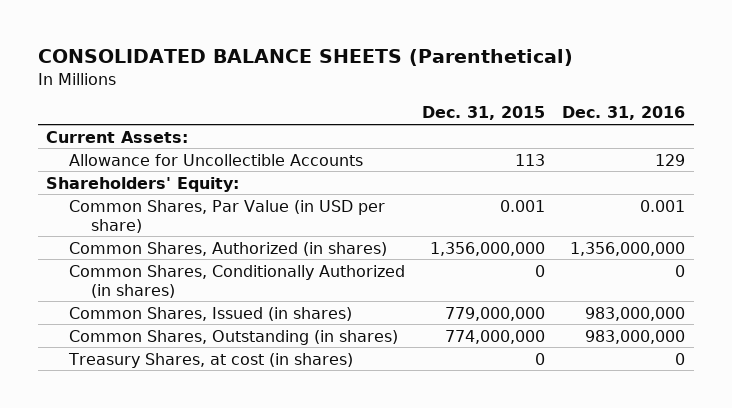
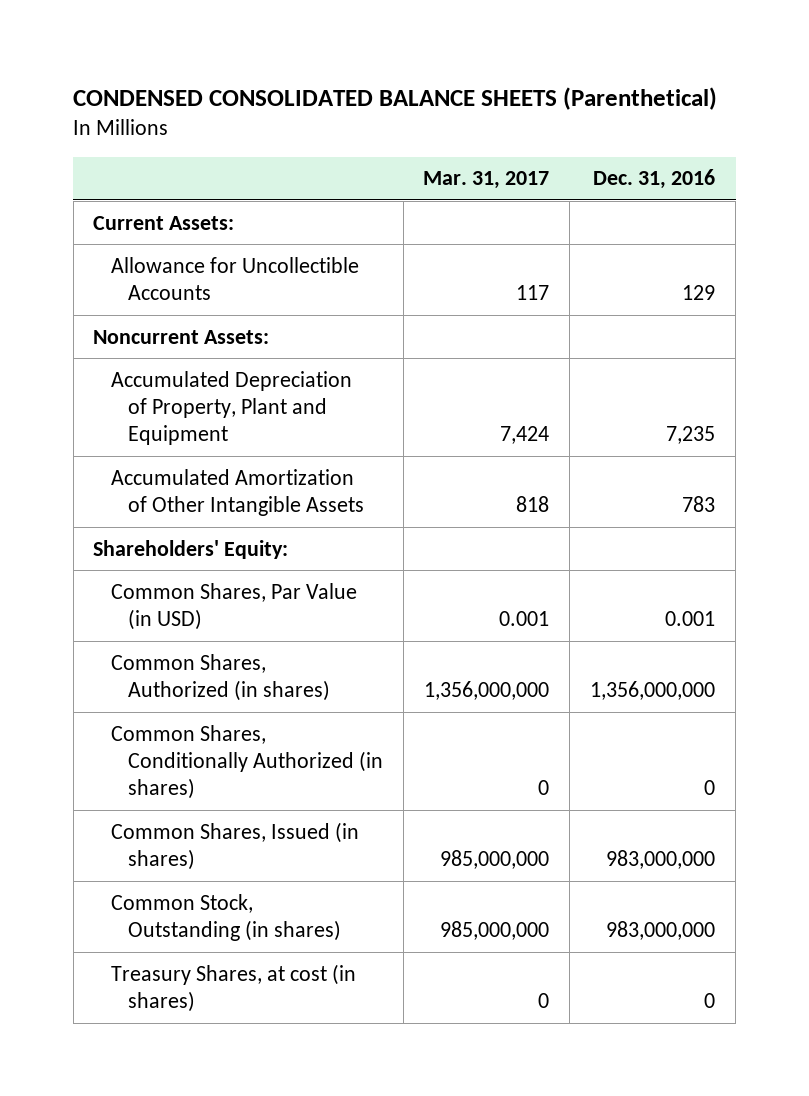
[37,48,573,66] CONSOLIDATED BALANCE SHEETS (Parenthetical) -> [73,87,718,111] CONDENSED CONSOLIDATED BALANCE SHEETS (Parenthetical)
[422,106,546,121] Dec. 31, 2015 -> none
none -> [423,171,550,190] Mar. 31, 2017
none -> [93,329,270,344] Noncurrent Assets:
none -> [110,370,352,446] Accumulated Depreciation of Property, Plant and Equipment
none -> [110,468,364,516] Accumulated Amortization of Other Intangible Assets
[68,199,385,233] Common Shares, Par Value (in USD per share) -> [110,582,357,630] Common Shares, Par Value (in USD)
[68,329,398,345] Common Shares, Outstanding (in shares) -> [110,893,341,941] Common Stock, Outstanding (in shares)

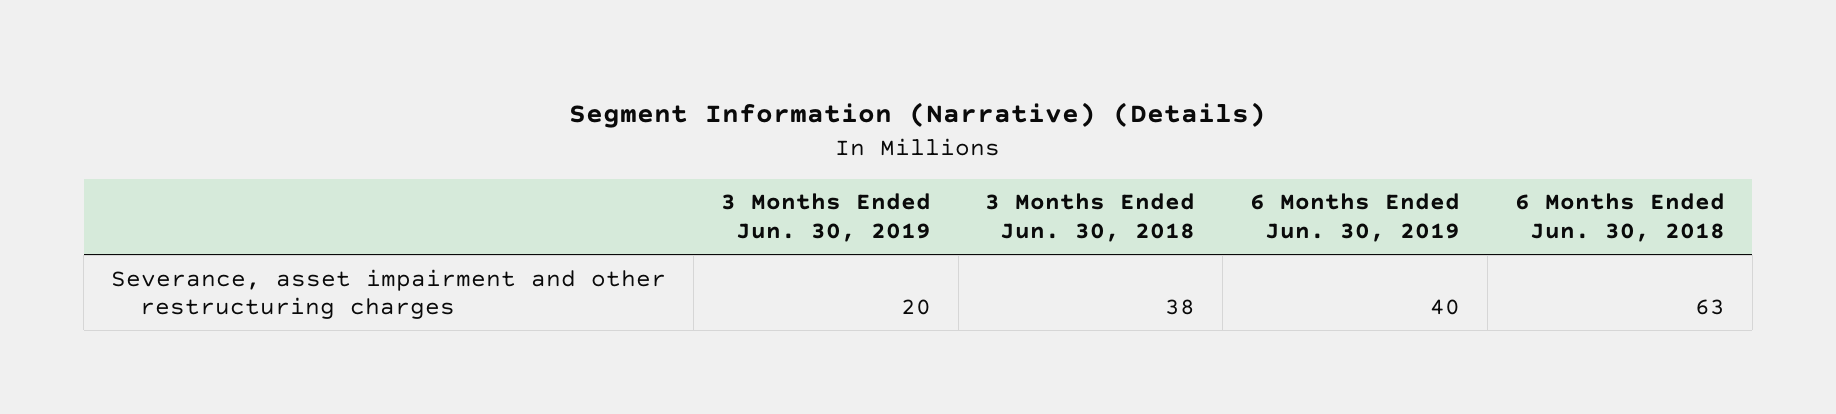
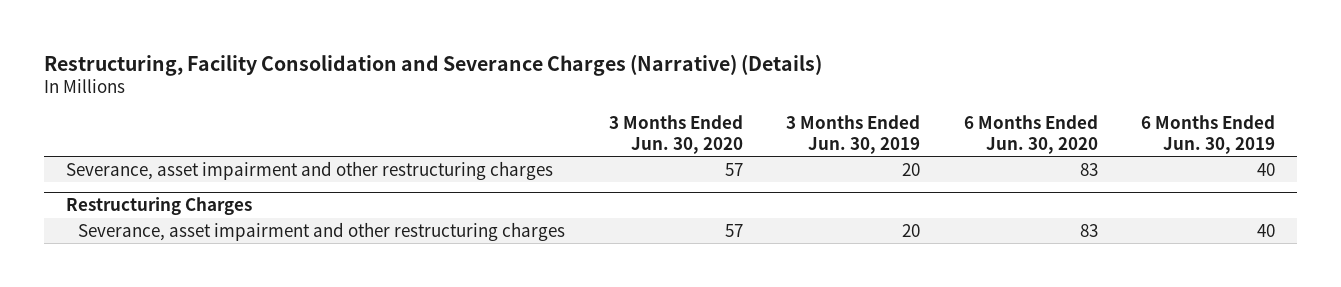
[568,101,1266,128] Segment Information (Narrative) (Details) -> [44,53,823,76] Restructuring, Facility Consolidation and Severance Charges (Narrative) (Details)
[985,193,1196,243] 3 Months Ended Jun. 30, 2018 -> none
[1514,193,1725,243] 6 Months Ended Jun. 30, 2018 -> none
none -> [608,115,743,154] 3 Months Ended Jun. 30, 2020
none -> [963,115,1098,154] 6 Months Ended Jun. 30, 2020
none -> [66,197,253,216] Restructuring Charges
none -> [78,221,566,241] Severance, asset impairment and other restructuring charges

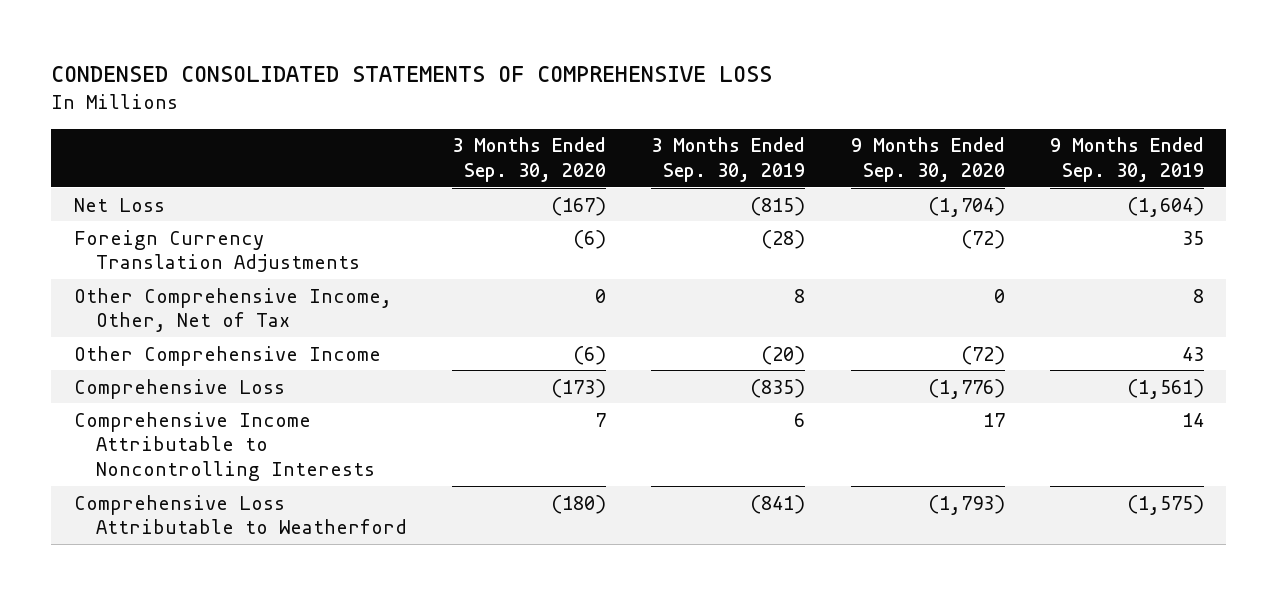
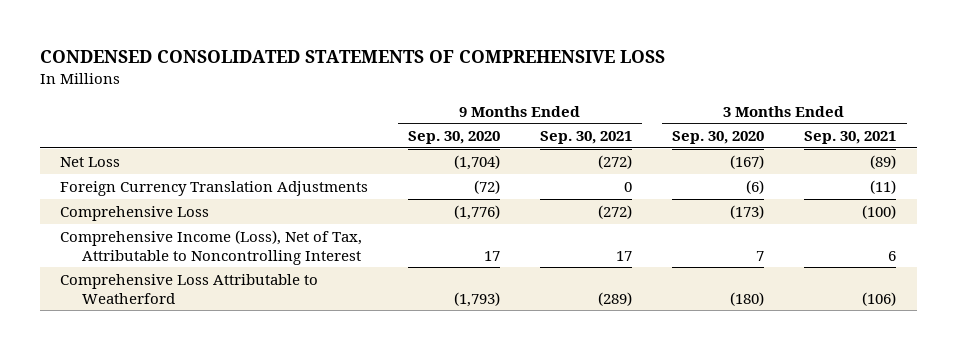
[651,137,806,182] 3 Months Ended Sep. 30, 2019 -> none
[1049,137,1204,182] 9 Months Ended Sep. 30, 2019 -> none
none -> [540,131,633,145] Sep. 30, 2021
none -> [804,131,897,145] Sep. 30, 2021
[73,287,392,333] Other Comprehensive Income, Other, Net of Tax -> none
[73,345,381,366] Other Comprehensive Income -> none
[73,411,376,481] Comprehensive Income Attributable to Noncontrolling Interests -> [59,229,362,265] Comprehensive Income (Loss), Net of Tax, Attributable to Noncontrolling Interest

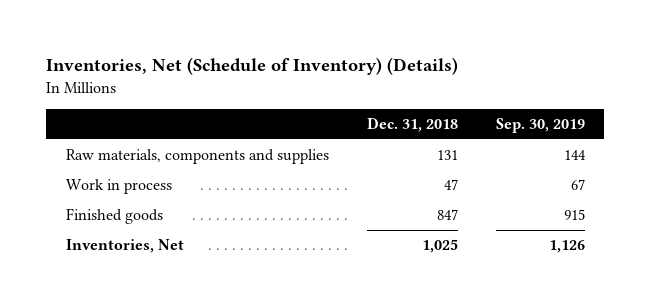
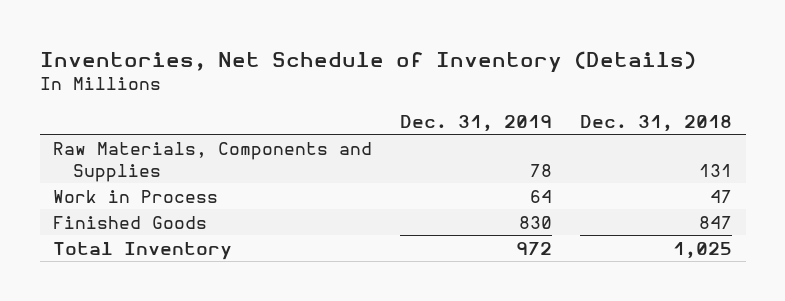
[46,57,459,76] Inventories, Net (Schedule of Inventory) (Details) -> [39,50,696,73] Inventories, Net Schedule of Inventory (Details)
[496,117,586,133] Sep. 30, 2019 -> none
none -> [400,114,553,132] Dec. 31, 2019
[65,149,329,165] Raw materials, components and supplies -> [53,141,373,182] Raw Materials, Components and Supplies
[65,179,172,195] Work in process -> [53,189,219,203] Work in Process
[65,208,163,225] Finished goods -> [53,215,208,229] Finished Goods
[65,239,184,254] Inventories, Net -> [53,241,233,260] Total Inventory

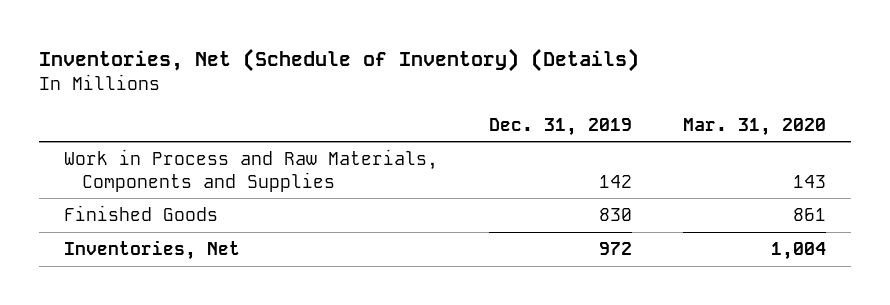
[39,50,696,73] Inventories, Net Schedule of Inventory (Details) -> [39,48,640,73] Inventories, Net (Schedule of Inventory) (Details)
[579,114,732,132] Dec. 31, 2018 -> none
none -> [682,117,826,136] Mar. 31, 2020
[53,189,219,203] Work in Process -> none
[53,141,373,182] Raw Materials, Components and Supplies -> [64,148,439,192] Work in Process and Raw Materials, Components and Supplies
[530,163,553,177] 78 -> [599,174,633,188] 142
[53,241,233,260] Total Inventory -> [64,239,241,260] Inventories, Net

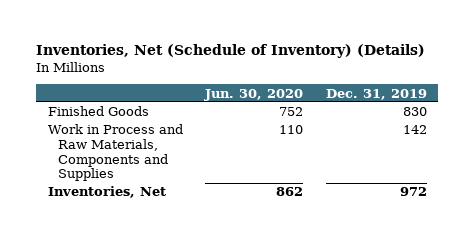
[682,117,826,136] Mar. 31, 2020 -> none
none -> [204,88,304,101] Jun. 30, 2020
[64,148,439,192] Work in Process and Raw Materials, Components and Supplies -> [47,124,183,182] Work in Process and Raw Materials, Components and Supplies

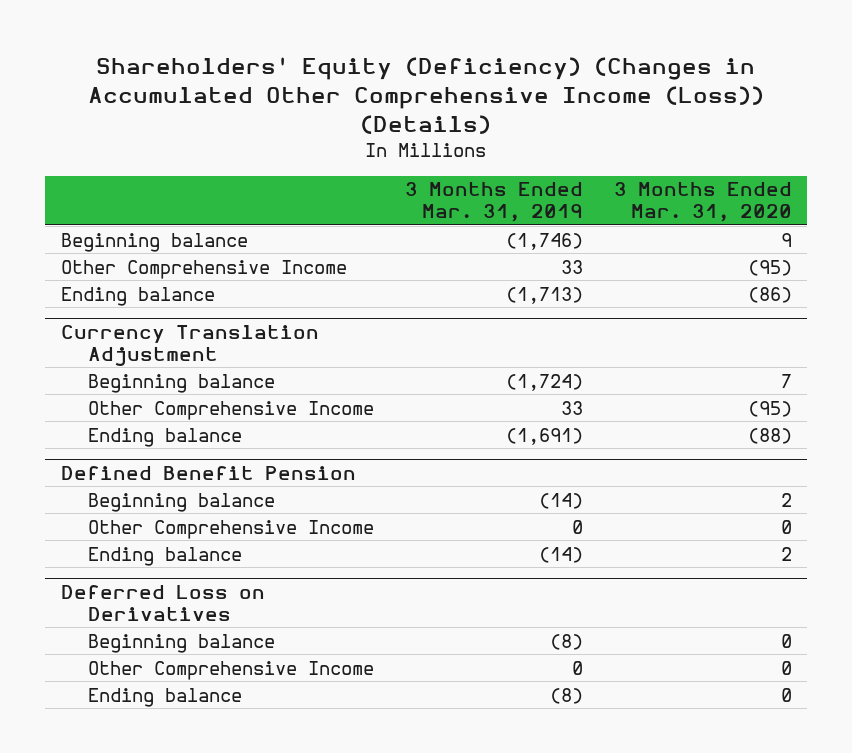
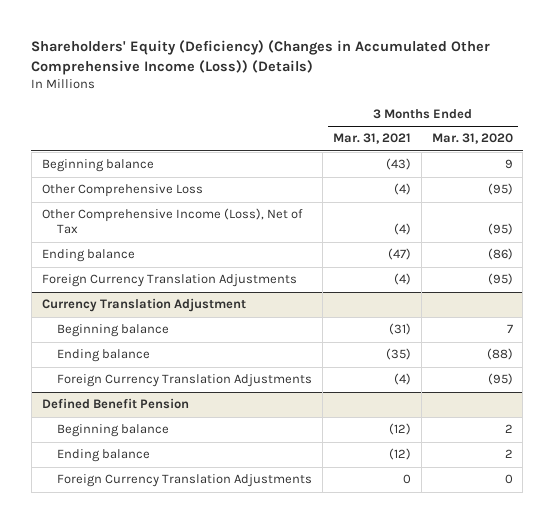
[405,182,584,223] 3 Months Ended Mar. 31, 2019 -> none
none -> [332,133,411,145] Mar. 31, 2021
[60,259,347,279] Other Comprehensive Income -> [41,184,203,198] Other Comprehensive Loss
none -> [41,208,303,235] Other Comprehensive Income (Loss), Net of Tax
none -> [41,274,297,288] Foreign Currency Translation Adjustments
[88,400,375,420] Other Comprehensive Income -> none
none -> [57,374,313,388] Foreign Currency Translation Adjustments
[88,519,375,539] Other Comprehensive Income -> none
[60,584,265,621] Deferred Loss on Derivatives -> none
[88,633,276,653] Beginning balance -> none
[88,660,375,680] Other Comprehensive Income -> none
[88,687,243,707] Ending balance -> none
none -> [57,474,313,488] Foreign Currency Translation Adjustments

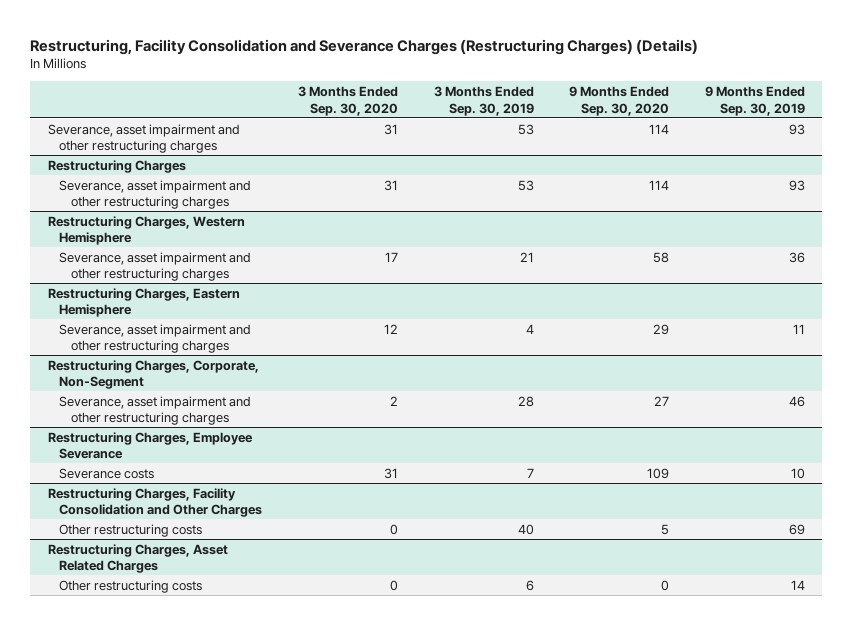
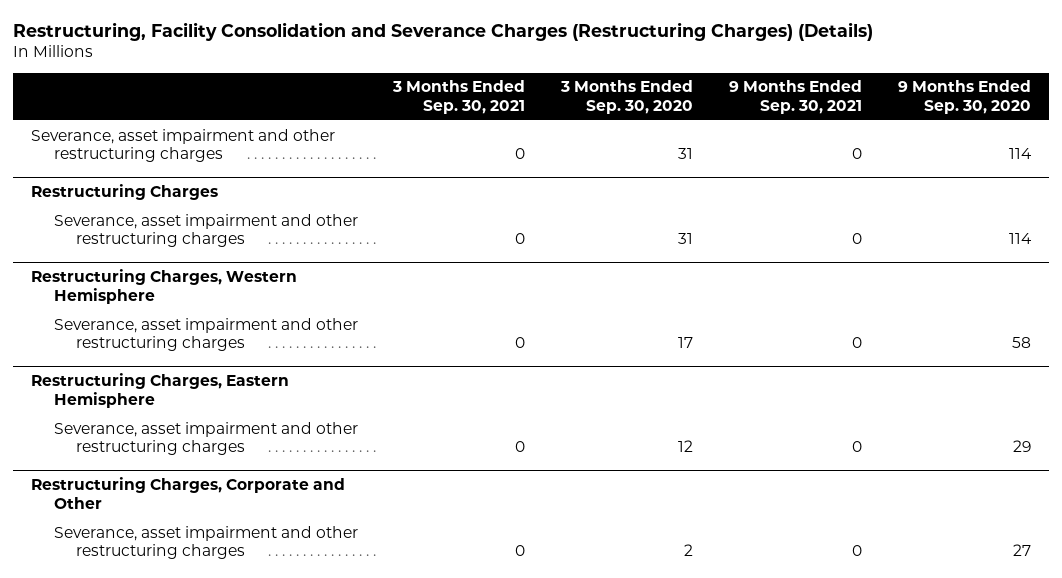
[433,86,534,116] 3 Months Ended Sep. 30, 2019 -> none
[704,86,805,116] 9 Months Ended Sep. 30, 2019 -> none
none -> [392,80,526,115] 3 Months Ended Sep. 30, 2021
none -> [729,80,863,115] 9 Months Ended Sep. 30, 2021
[48,359,260,390] Restructuring Charges, Corporate, Non-Segment -> none
none -> [30,476,345,509] Restructuring Charges, Corporate and Other
[48,431,254,460] Restructuring Charges, Employee Severance -> none
[59,467,155,479] Severance costs -> none
[48,487,263,518] Restructuring Charges, Facility Consolidation and Other Charges -> none
[59,523,203,537] Other restructuring costs -> none
[48,543,229,574] Restructuring Charges, Asset Related Charges -> none
[59,579,203,593] Other restructuring costs -> none

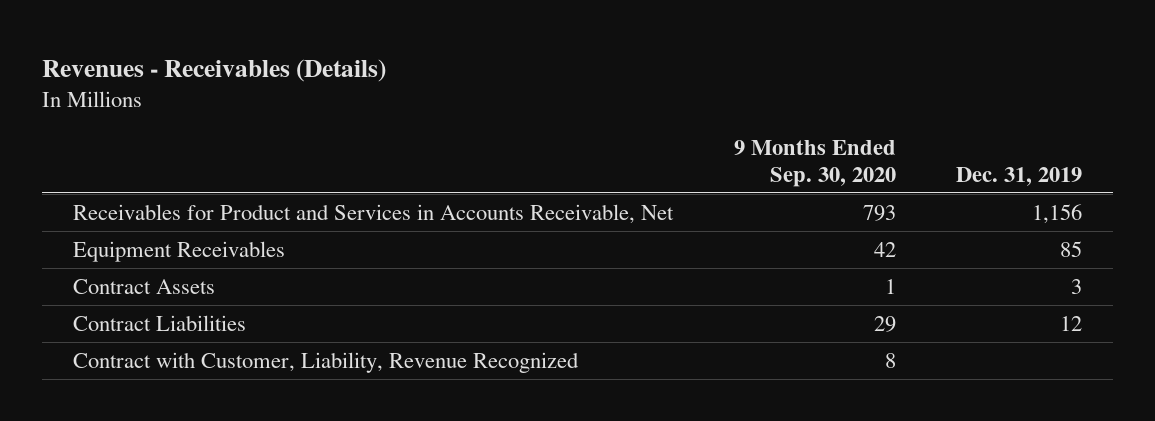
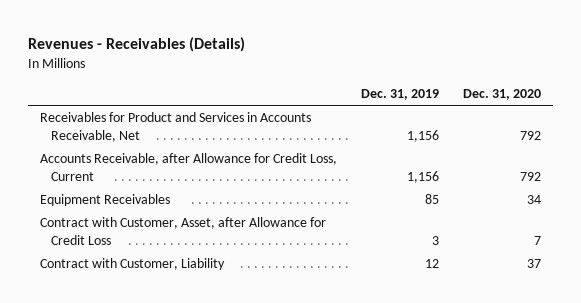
[733,139,896,187] 9 Months Ended Sep. 30, 2020 -> none
none -> [462,89,541,101] Dec. 31, 2020
none -> [39,153,337,181] Accounts Receivable, after Allowance for Credit Loss, Current
[72,351,579,373] Contract with Customer, Liability, Revenue Recognized -> none
[72,278,215,294] Contract Assets -> [39,217,326,245] Contract with Customer, Asset, after Allowance for Credit Loss
[72,314,246,331] Contract Liabilities -> [39,258,225,271] Contract with Customer, Liability

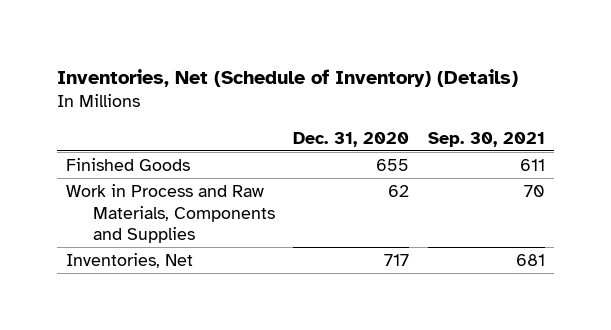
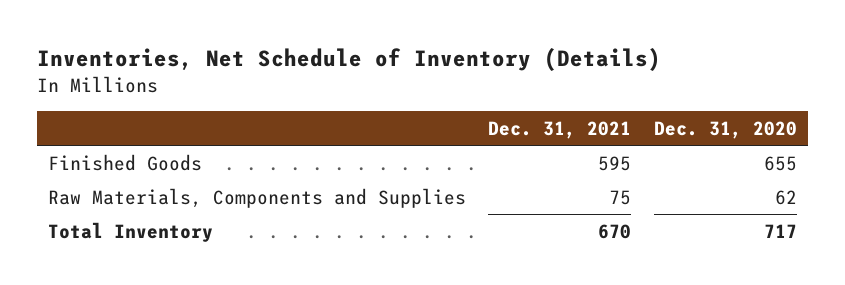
[56,68,518,87] Inventories, Net (Schedule of Inventory) (Details) -> [36,48,661,72] Inventories, Net Schedule of Inventory (Details)
[427,131,545,147] Sep. 30, 2021 -> none
none -> [488,120,632,139] Dec. 31, 2021
[65,183,276,244] Work in Process and Raw Materials, Components and Supplies -> [48,187,467,208] Raw Materials, Components and Supplies
[65,252,193,268] Inventories, Net -> [48,221,214,242] Total Inventory

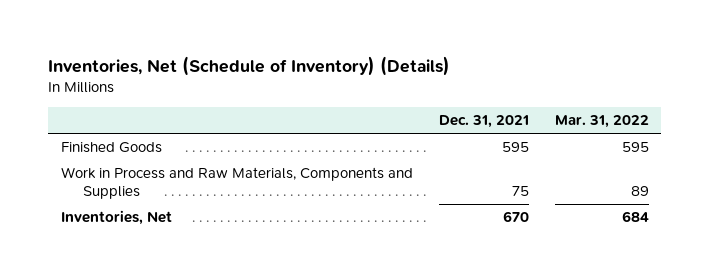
[36,48,661,72] Inventories, Net Schedule of Inventory (Details) -> [48,55,451,76] Inventories, Net (Schedule of Inventory) (Details)
[653,120,797,139] Dec. 31, 2020 -> none
none -> [554,115,649,129] Mar. 31, 2022
[48,187,467,208] Raw Materials, Components and Supplies -> [61,167,414,200] Work in Process and Raw Materials, Components and Supplies
[48,221,214,242] Total Inventory -> [61,210,173,226] Inventories, Net

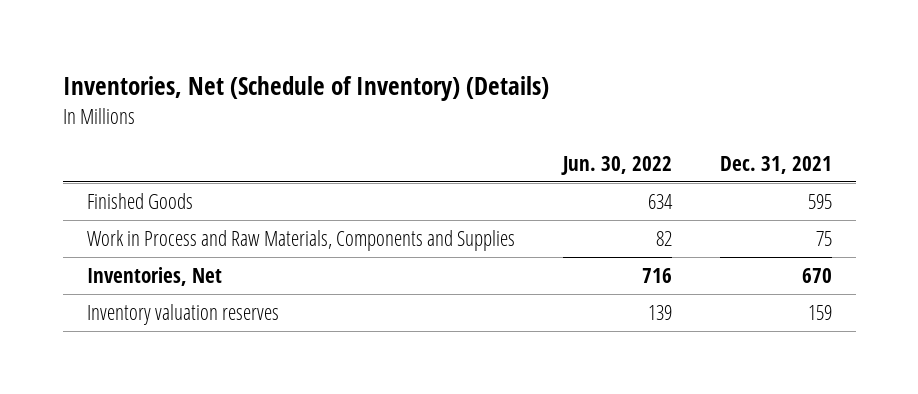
[554,115,649,129] Mar. 31, 2022 -> none
none -> [560,155,672,175] Jun. 30, 2022
none -> [86,303,279,325] Inventory valuation reserves

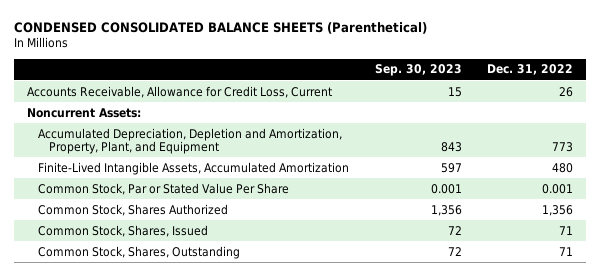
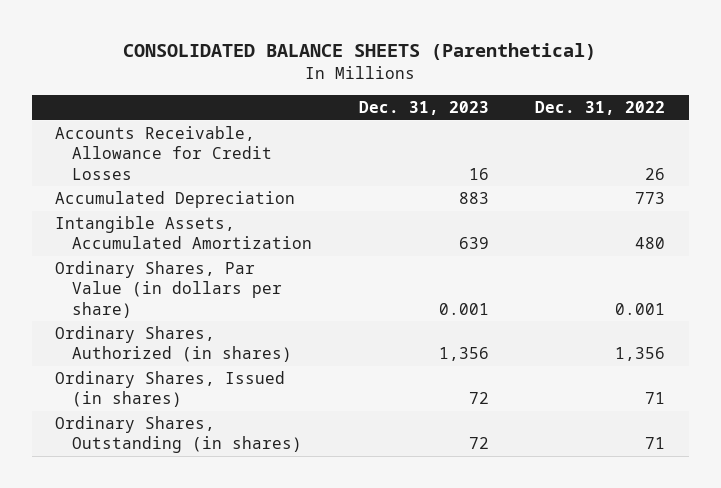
[14,22,428,35] CONDENSED CONSOLIDATED BALANCE SHEETS (Parenthetical) -> [123,43,597,61] CONSOLIDATED BALANCE SHEETS (Parenthetical)
[374,64,462,77] Sep. 30, 2023 -> none
none -> [358,101,489,116] Dec. 31, 2023
[27,107,142,118] Noncurrent Assets: -> none
[27,85,333,98] Accounts Receivable, Allowance for Credit Loss, Current -> [55,126,273,180] Accounts Receivable, Allowance for Credit Losses
[38,127,343,154] Accumulated Depreciation, Depletion and Amortization, Property, Plant, and Equipment -> [55,191,296,209] Accumulated Depreciation
[38,161,350,175] Finite-Lived Intangible Assets, Accumulated Amortization -> [55,216,313,250] Intangible Assets, Accumulated Amortization
[38,182,290,195] Common Stock, Par or Stated Value Per Share -> [55,261,283,318] Ordinary Shares, Par Value (in dollars per share)
[38,203,229,216] Common Stock, Shares Authorized -> [55,326,293,363] Ordinary Shares, Authorized (in shares)
[38,224,209,237] Common Stock, Shares, Issued -> [55,371,286,408] Ordinary Shares, Issued (in shares)
[38,245,241,259] Common Stock, Shares, Outstanding -> [55,416,303,454] Ordinary Shares, Outstanding (in shares)

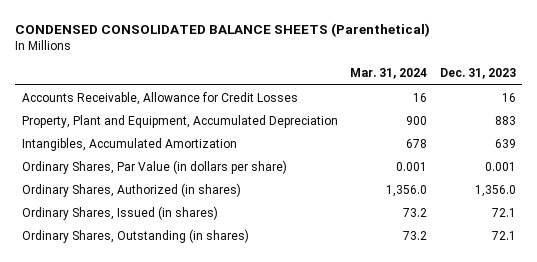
[123,43,597,61] CONSOLIDATED BALANCE SHEETS (Parenthetical) -> [15,22,431,37] CONDENSED CONSOLIDATED BALANCE SHEETS (Parenthetical)
[535,101,666,116] Dec. 31, 2022 -> none
none -> [350,68,428,80] Mar. 31, 2024
[55,191,296,209] Accumulated Depreciation -> [21,114,338,128] Property, Plant and Equipment, Accumulated Depreciation
[55,216,313,250] Intangible Assets, Accumulated Amortization -> [21,137,237,151] Intangibles, Accumulated Amortization
[438,347,489,362] 1,356 -> [474,184,516,197] 1,356.0
[468,392,489,405] 72 -> [491,207,516,217] 72.1
[468,437,489,450] 72 -> [491,230,516,240] 72.1

